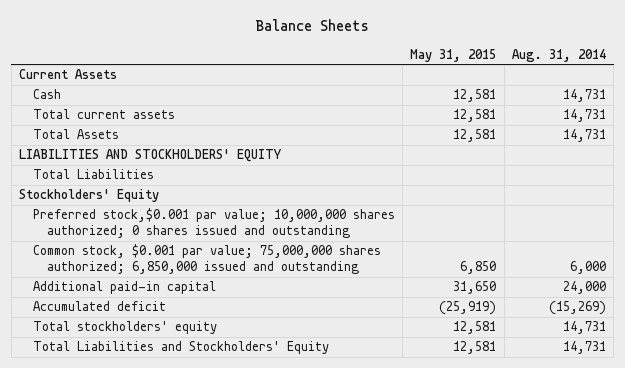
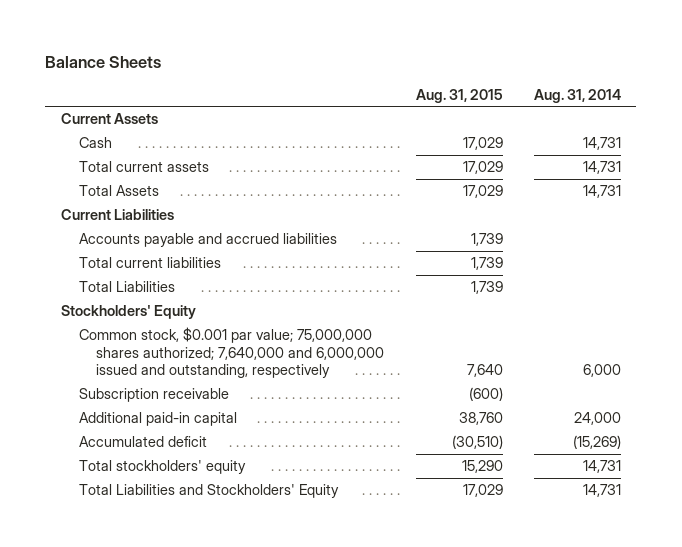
[410,48,497,62] May 31, 2015 -> none
none -> [415,88,503,103] Aug. 31, 2015
[18,149,281,163] LIABILITIES AND STOCKHOLDERS' EQUITY -> none
none -> [60,209,174,221] Current Liabilities
none -> [78,233,337,248] Accounts payable and accrued liabilities
none -> [78,257,221,269] Total current liabilities
[33,208,396,239] Preferred stock,$0.001 par value; 10,000,000 shares authorized; 0 shares issued and outstanding -> none
[33,244,382,275] Common stock, $0.001 par value; 75,000,000 shares authorized; 6,850,000 issued and outstanding -> [78,327,385,379] Common stock, $0.001 par value; 75,000,000 shares authorized; 7,640,000 and 6,000,000 issued and outstanding, respectively
none -> [78,388,229,403] Subscription receivable

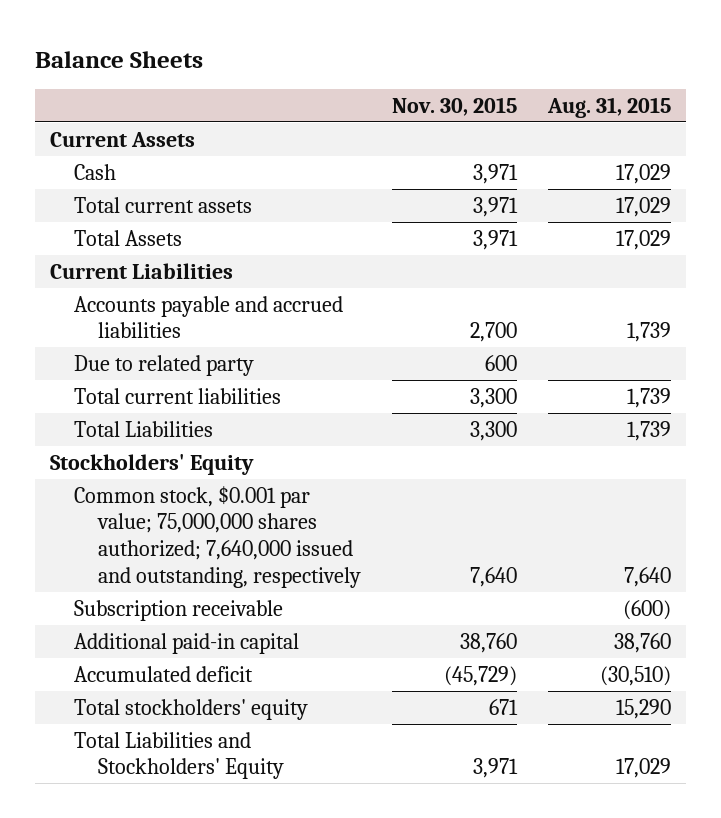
[533,88,621,103] Aug. 31, 2014 -> none
none -> [391,96,517,116] Nov. 30, 2015
none -> [74,354,255,376] Due to related party
[78,327,385,379] Common stock, $0.001 par value; 75,000,000 shares authorized; 7,640,000 and 6,000,000 issued and outstanding, respectively -> [74,485,362,589] Common stock, $0.001 par value; 75,000,000 shares authorized; 7,640,000 issued and outstanding, respectively

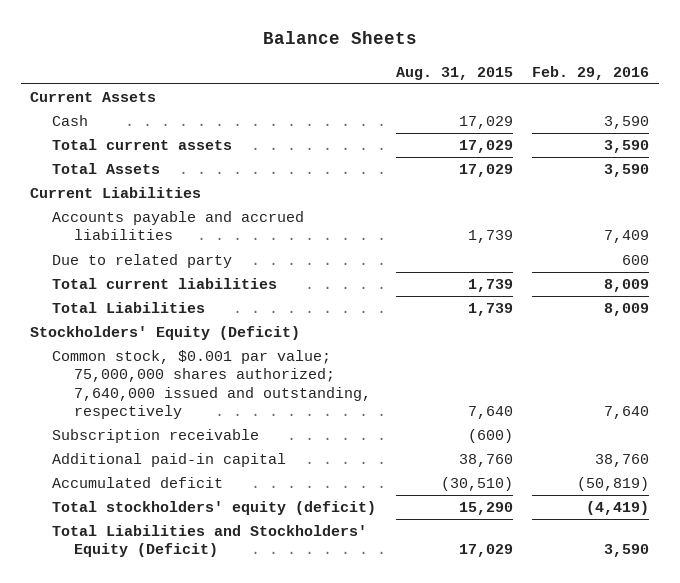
[391,96,517,116] Nov. 30, 2015 -> none
none -> [532,65,650,80] Feb. 29, 2016
[50,453,255,475] Stockholders' Equity -> [30,326,301,341] Stockholders' Equity (Deficit)
[74,698,309,720] Total stockholders' equity -> [52,501,377,516] Total stockholders' equity (deficit)
[74,731,285,780] Total Liabilities and Stockholders' Equity -> [52,525,368,558] Total Liabilities and Stockholders' Equity (Deficit)

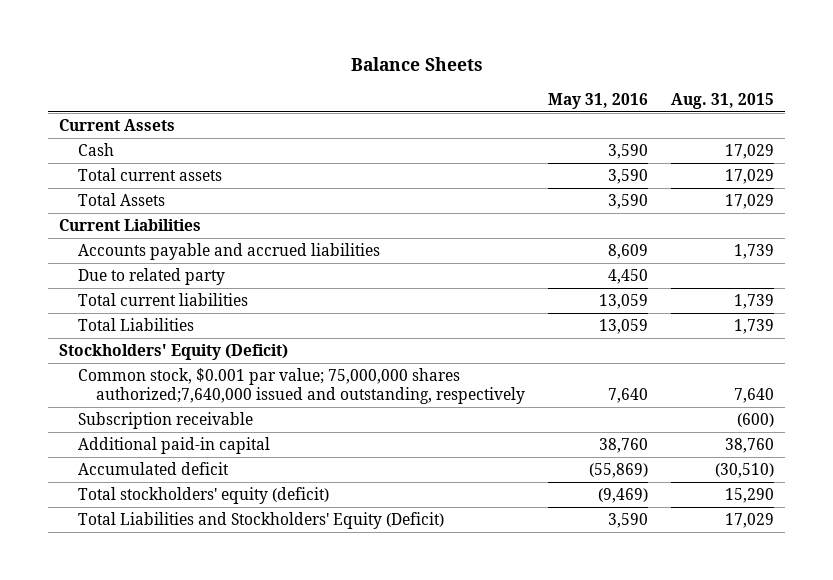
[532,65,650,80] Feb. 29, 2016 -> none
none -> [548,92,649,109] May 31, 2016
[52,350,372,419] Common stock, $0.001 par value; 75,000,000 shares authorized; 7,640,000 issued and outstanding, respectively -> [77,368,526,405] Common stock, $0.001 par value; 75,000,000 shares authorized;7,640,000 issued and outstanding, respectively

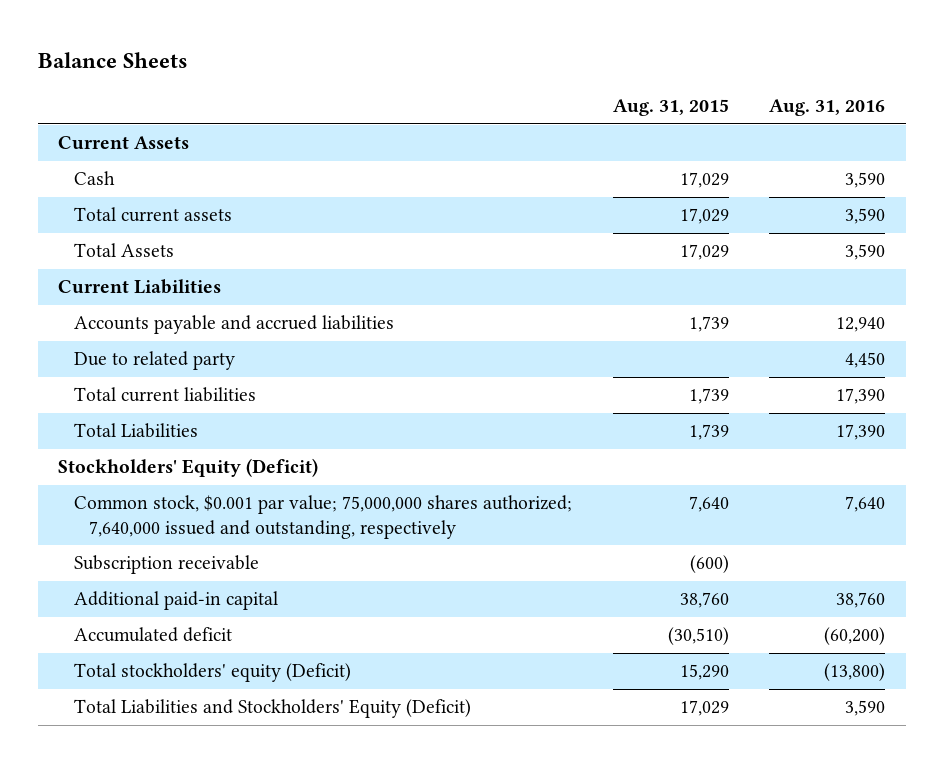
[548,92,649,109] May 31, 2016 -> none
none -> [769,99,886,117] Aug. 31, 2016
[77,368,526,405] Common stock, $0.001 par value; 75,000,000 shares authorized;7,640,000 issued and outstanding, respectively -> [73,495,572,539] Common stock, $0.001 par value; 75,000,000 shares authorized; 7,640,000 issued and outstanding, respectively
[77,487,329,505] Total stockholders' equity (deficit) -> [73,663,351,683] Total stockholders' equity (Deficit)

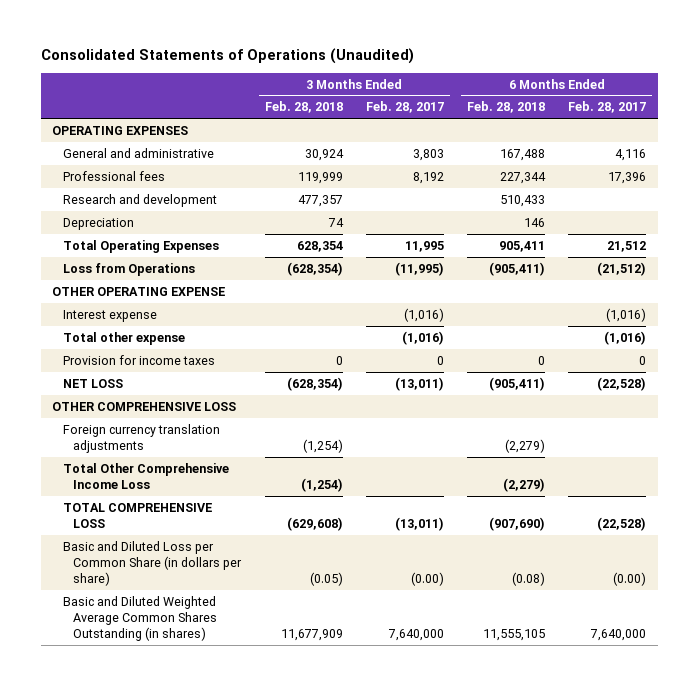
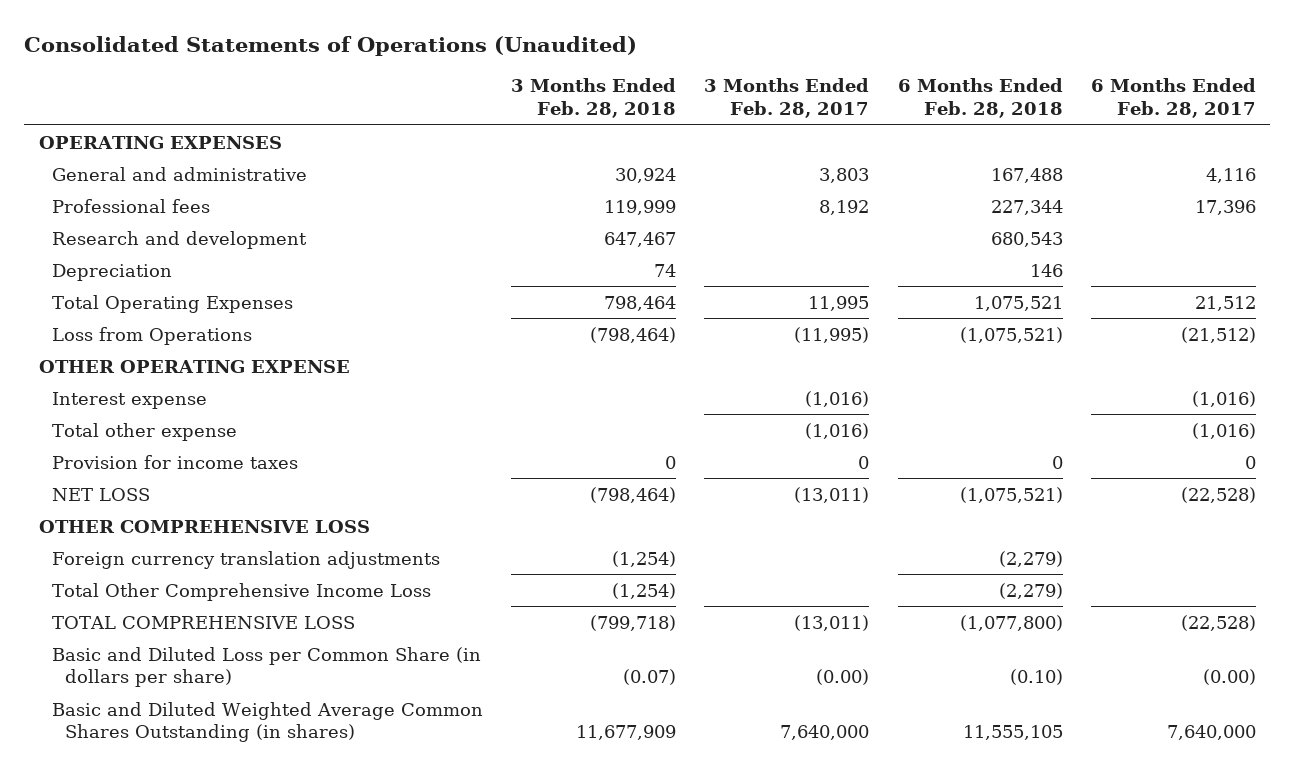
[297,194,343,207] 477,357 -> [603,231,676,247] 647,467
[500,194,546,207] 510,433 -> [990,231,1063,247] 680,543
[296,240,343,252] 628,354 -> [603,295,676,311] 798,464
[499,240,546,252] 905,411 -> [973,295,1063,311] 1,075,521
[286,261,343,276] (628,354) -> [589,326,676,343] (798,464)
[489,261,546,276] (905,411) -> [959,326,1063,343] (1,075,521)
[286,376,343,391] (628,354) -> [589,486,676,503] (798,464)
[489,376,546,391] (905,411) -> [959,486,1063,503] (1,075,521)
[286,516,343,531] (629,608) -> [589,614,676,631] (799,718)
[489,516,546,531] (907,690) -> [959,614,1063,631] (1,077,800)
[309,571,343,586] (0.05) -> [622,669,676,686] (0.07)
[512,571,546,586] (0.08) -> [1009,669,1063,686] (0.10)

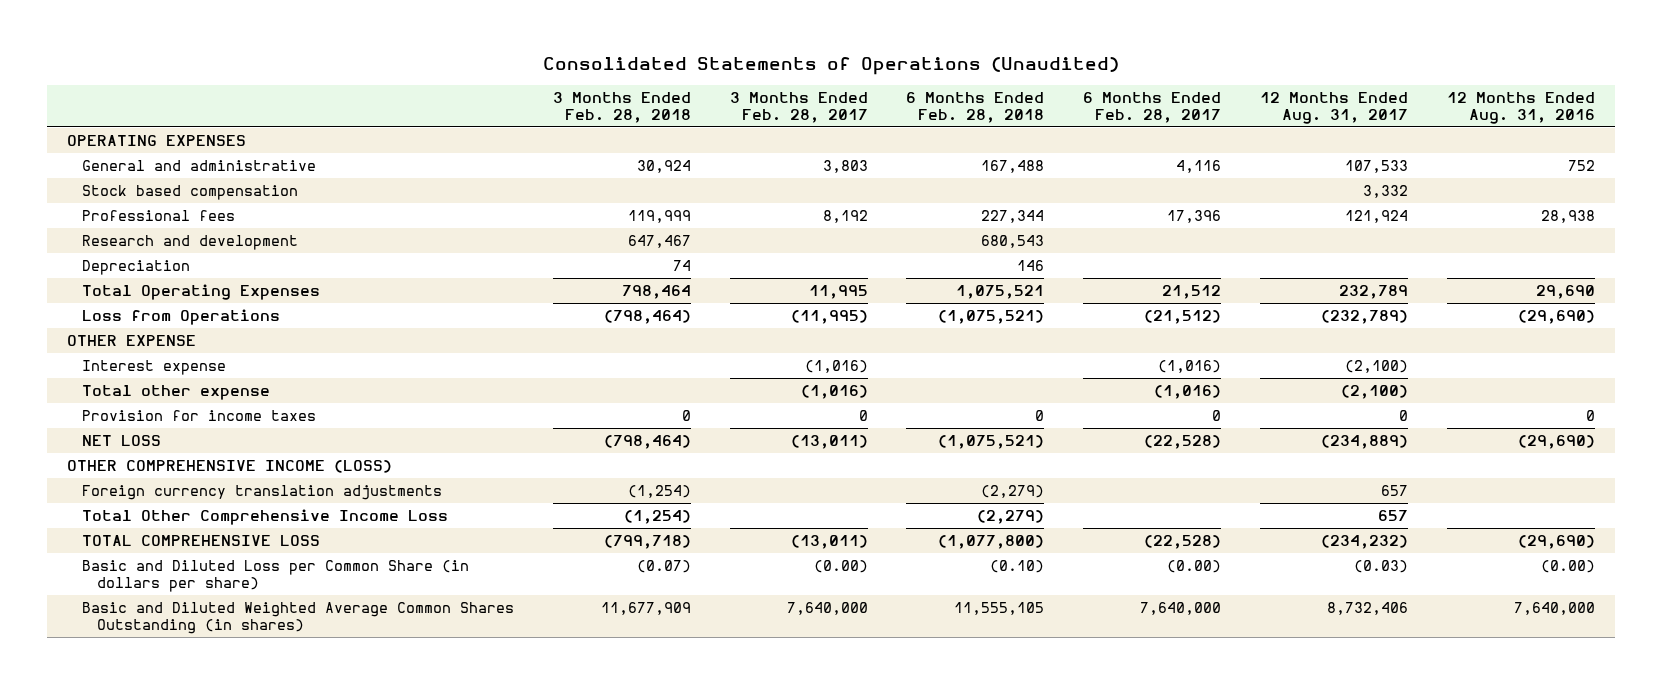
none -> [1260,91,1409,124] 12 Months Ended Aug. 31, 2017
none -> [1447,91,1596,124] 12 Months Ended Aug. 31, 2016
none -> [81,185,298,201] Stock based compensation
[38,359,350,373] OTHER OPERATING EXPENSE -> [66,335,196,347] OTHER EXPENSE
[38,519,370,533] OTHER COMPREHENSIVE LOSS -> [66,460,392,474] OTHER COMPREHENSIVE INCOME (LOSS)

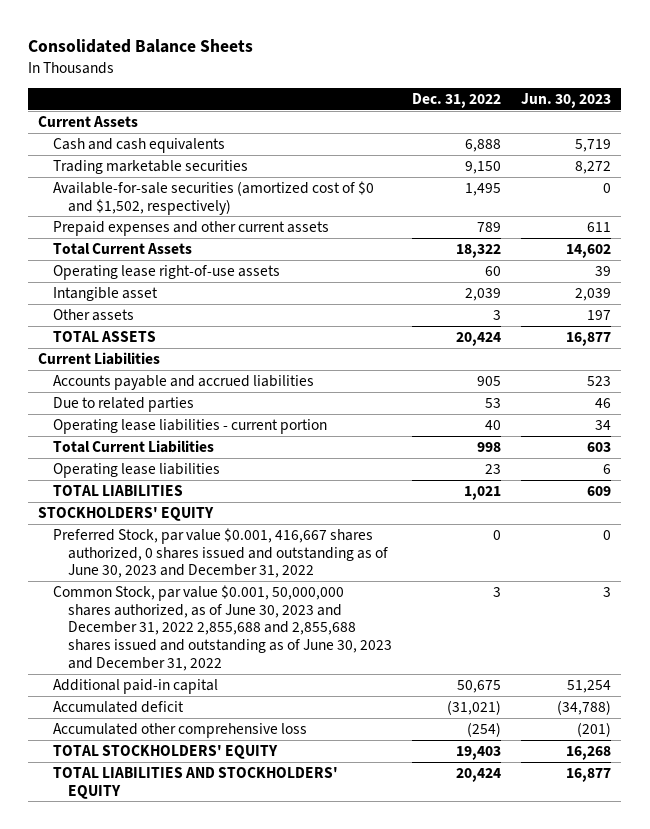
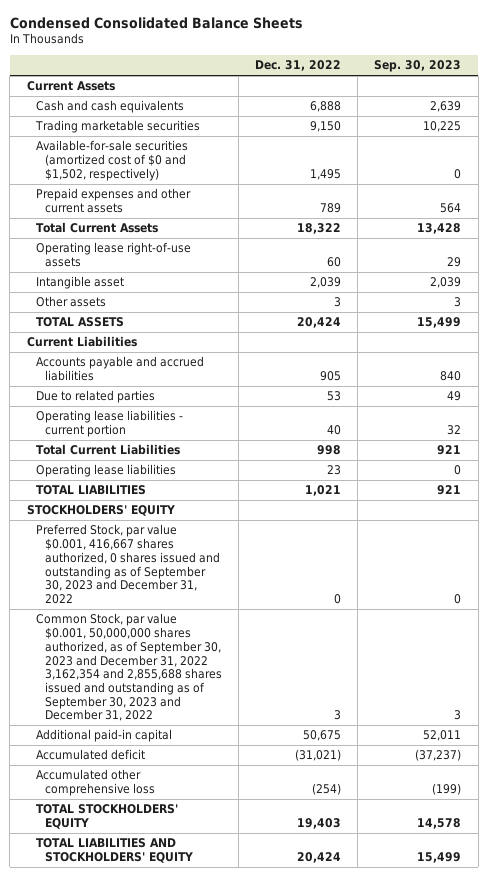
[28,39,254,54] Consolidated Balance Sheets -> [9,16,303,29] Condensed Consolidated Balance Sheets
[521,93,612,109] Jun. 30, 2023 -> none
none -> [374,60,462,73] Sep. 30, 2023
[53,527,389,579] Preferred Stock, par value $0.001, 416,667 shares authorized, 0 shares issued and outstanding as of June 30, 2023 and December 31, 2022 -> [35,524,220,604] Preferred Stock, par value $0.001, 416,667 shares authorized, 0 shares issued and outstanding as of September 30, 2023 and December 31, 2022
[53,584,393,671] Common Stock, par value $0.001, 50,000,000 shares authorized, as of June 30, 2023 and December 31, 2022 2,855,688 and 2,855,688 shares issued and outstanding as of June 30, 2023 and December 31, 2022 -> [35,613,222,722] Common Stock, par value $0.001, 50,000,000 shares authorized, as of September 30, 2023 and December 31, 2022 3,162,354 and 2,855,688 shares issued and outstanding as of September 30, 2023 and December 31, 2022

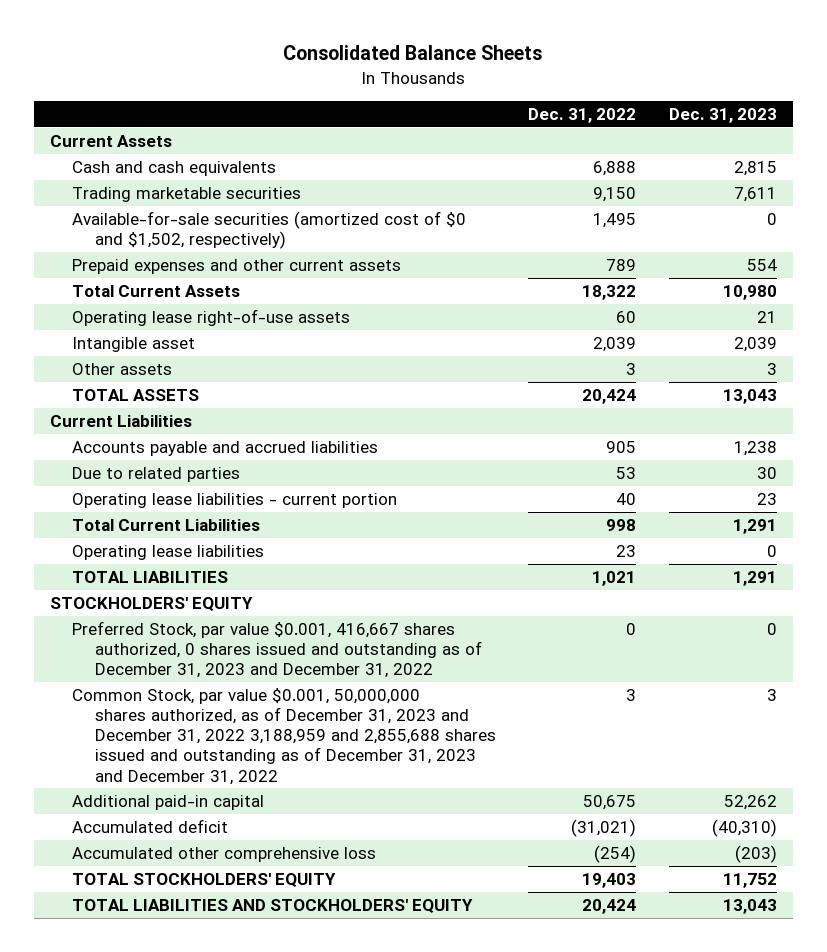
[9,16,303,29] Condensed Consolidated Balance Sheets -> [283,45,543,61] Consolidated Balance Sheets
[374,60,462,73] Sep. 30, 2023 -> none
none -> [668,107,777,123] Dec. 31, 2023
[35,524,220,604] Preferred Stock, par value $0.001, 416,667 shares authorized, 0 shares issued and outstanding as of September 30, 2023 and December 31, 2022 -> [72,620,482,679] Preferred Stock, par value $0.001, 416,667 shares authorized, 0 shares issued and outstanding as of December 31, 2023 and December 31, 2022
[35,613,222,722] Common Stock, par value $0.001, 50,000,000 shares authorized, as of September 30, 2023 and December 31, 2022 3,162,354 and 2,855,688 shares issued and outstanding as of September 30, 2023 and December 31, 2022 -> [72,687,496,785] Common Stock, par value $0.001, 50,000,000 shares authorized, as of December 31, 2023 and December 31, 2022 3,188,959 and 2,855,688 shares issued and outstanding as of December 31, 2023 and December 31, 2022

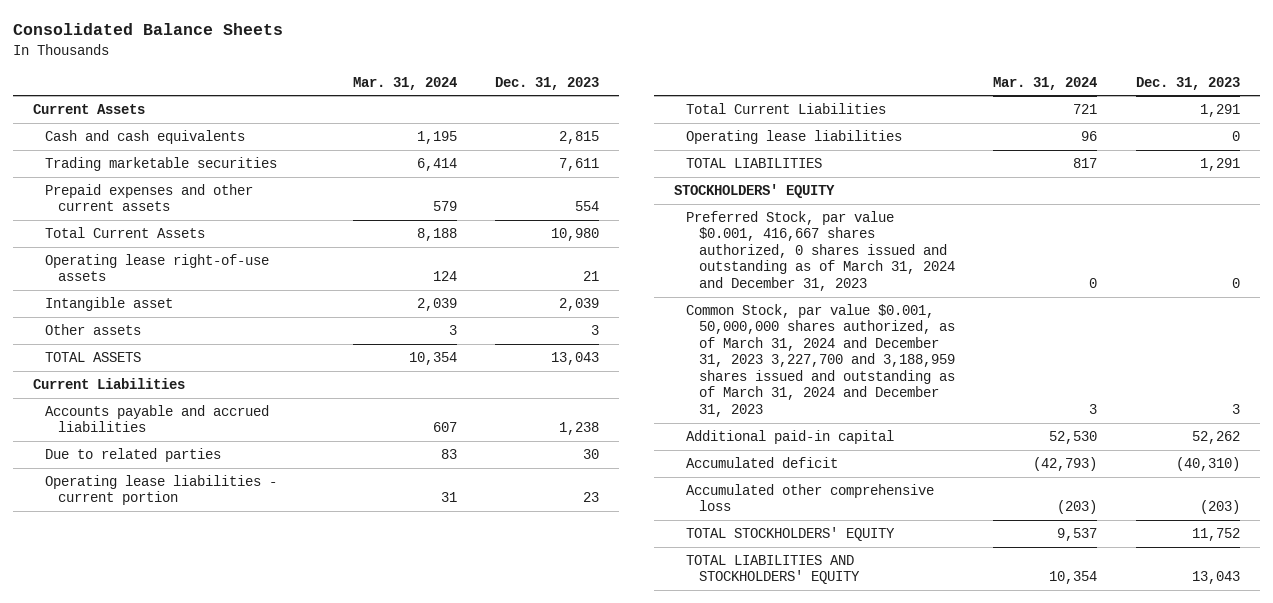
[528,107,637,123] Dec. 31, 2022 -> none
none -> [352,76,457,90] Mar. 31, 2024
[72,210,467,250] Available-for-sale securities (amortized cost of $0 and $1,502, respectively) -> none
[72,620,482,679] Preferred Stock, par value $0.001, 416,667 shares authorized, 0 shares issued and outstanding as of December 31, 2023 and December 31, 2022 -> [686,210,955,291] Preferred Stock, par value $0.001, 416,667 shares authorized, 0 shares issued and outstanding as of March 31, 2024 and December 31, 2023
[72,687,496,785] Common Stock, par value $0.001, 50,000,000 shares authorized, as of December 31, 2023 and December 31, 2022 3,188,959 and 2,855,688 shares issued and outstanding as of December 31, 2023 and December 31, 2022 -> [686,303,955,417] Common Stock, par value $0.001, 50,000,000 shares authorized, as of March 31, 2024 and December 31, 2023 3,227,700 and 3,188,959 shares issued and outstanding as of March 31, 2024 and December 31, 2023

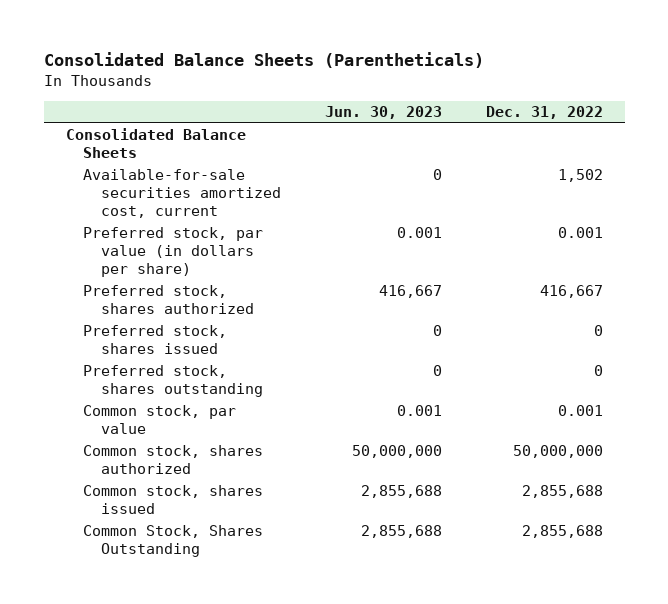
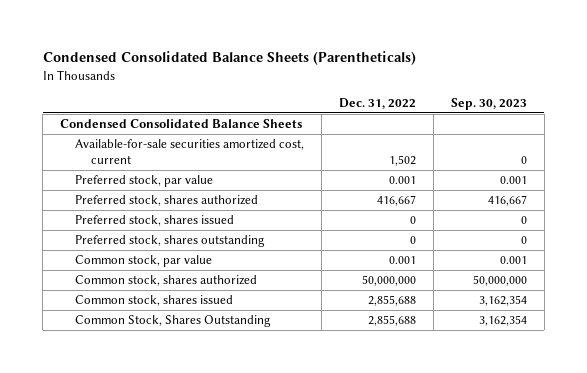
[43,52,484,69] Consolidated Balance Sheets (Parentheticals) -> [42,51,416,66] Condensed Consolidated Balance Sheets (Parentheticals)
[325,106,443,120] Jun. 30, 2023 -> none
none -> [450,97,527,110] Sep. 30, 2023
[65,128,246,159] Consolidated Balance Sheets -> [59,119,302,129] Condensed Consolidated Balance Sheets
[83,227,264,278] Preferred stock, par value (in dollars per share) -> [75,175,214,188] Preferred stock, par value

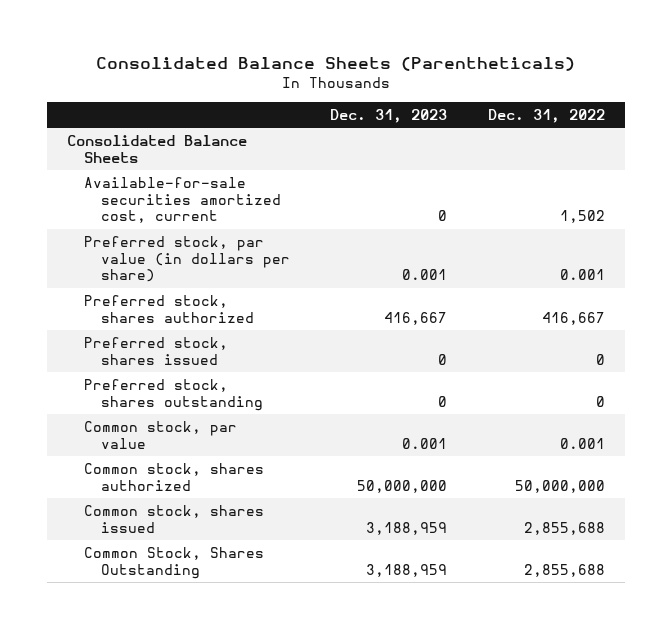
[42,51,416,66] Condensed Consolidated Balance Sheets (Parentheticals) -> [95,56,575,71] Consolidated Balance Sheets (Parentheticals)
[450,97,527,110] Sep. 30, 2023 -> none
none -> [330,108,448,123] Dec. 31, 2023
[59,119,302,129] Condensed Consolidated Balance Sheets -> [67,135,248,163] Consolidated Balance Sheets
[75,175,214,188] Preferred stock, par value -> [83,236,290,283] Preferred stock, par value (in dollars per share)

